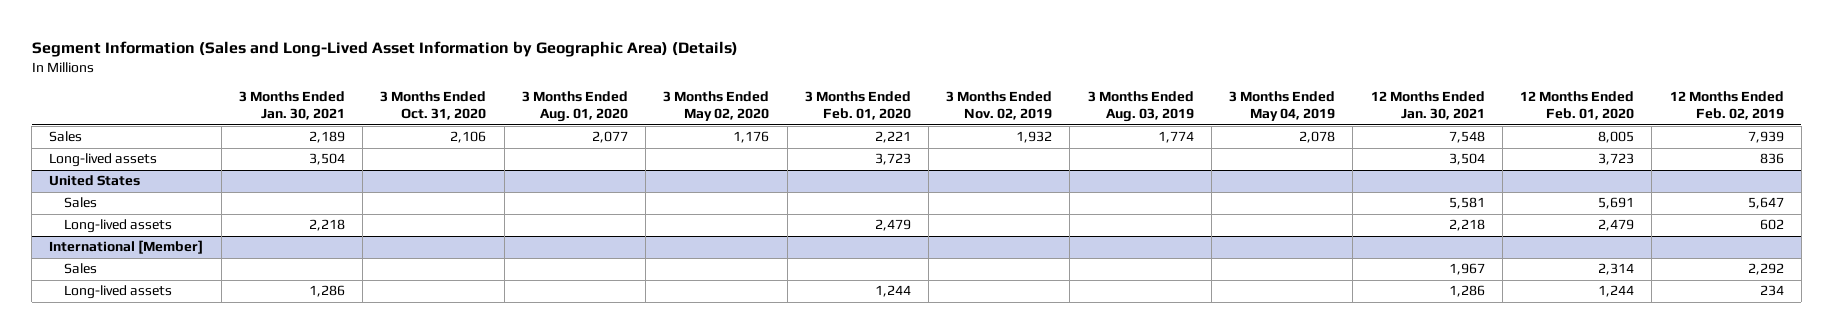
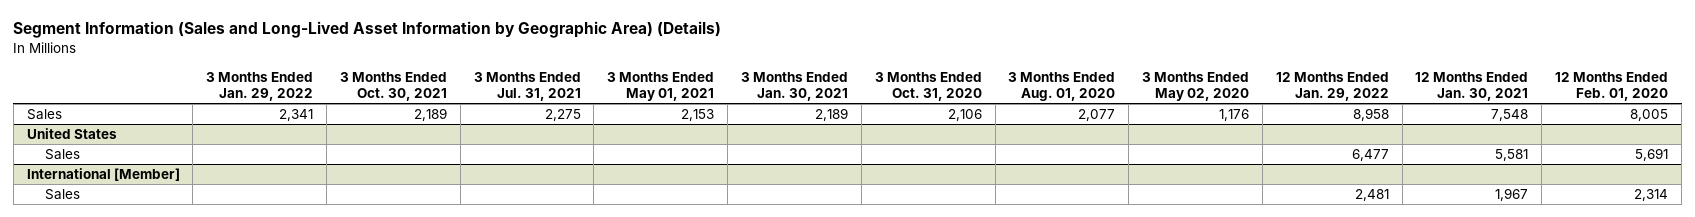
[804,90,911,121] 3 Months Ended Feb. 01, 2020 -> none
[946,90,1053,121] 3 Months Ended Nov. 02, 2019 -> none
[1087,90,1194,123] 3 Months Ended Aug. 03, 2019 -> none
[1229,90,1336,122] 3 Months Ended May 04, 2019 -> none
[1669,90,1784,121] 12 Months Ended Feb. 02, 2019 -> none
none -> [206,71,314,101] 3 Months Ended Jan. 29, 2022
none -> [339,71,447,101] 3 Months Ended Oct. 30, 2021
none -> [473,71,581,101] 3 Months Ended Jul. 31, 2021
none -> [607,71,715,101] 3 Months Ended May 01, 2021
none -> [1275,71,1389,101] 12 Months Ended Jan. 29, 2022
[49,153,158,168] Long-lived assets -> none
[64,219,173,234] Long-lived assets -> none
[64,285,173,300] Long-lived assets -> none

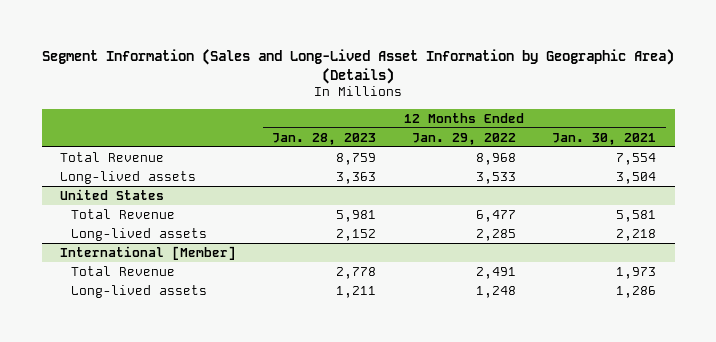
[206,71,314,101] 3 Months Ended Jan. 29, 2022 -> none
[339,71,447,101] 3 Months Ended Oct. 30, 2021 -> none
[473,71,581,101] 3 Months Ended Jul. 31, 2021 -> none
[607,71,715,101] 3 Months Ended May 01, 2021 -> none
[741,71,849,101] 3 Months Ended Jan. 30, 2021 -> none
[874,71,982,101] 3 Months Ended Oct. 31, 2020 -> none
[1008,71,1116,101] 3 Months Ended Aug. 01, 2020 -> none
[1142,71,1250,101] 3 Months Ended May 02, 2020 -> none
[1555,71,1669,101] 12 Months Ended Feb. 01, 2020 -> none
none -> [271,132,376,145] Jan. 28, 2023
[26,109,62,121] Sales -> none
none -> [59,151,164,162] Total Revenue
none -> [59,170,196,184] Long-lived assets
[44,149,80,161] Sales -> [70,208,175,219] Total Revenue
none -> [70,227,207,241] Long-lived assets
[44,189,80,201] Sales -> none
none -> [70,265,175,276] Total Revenue
none -> [70,284,207,298] Long-lived assets

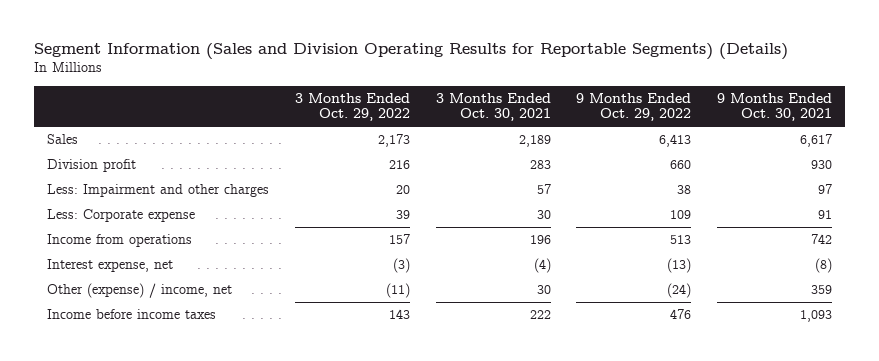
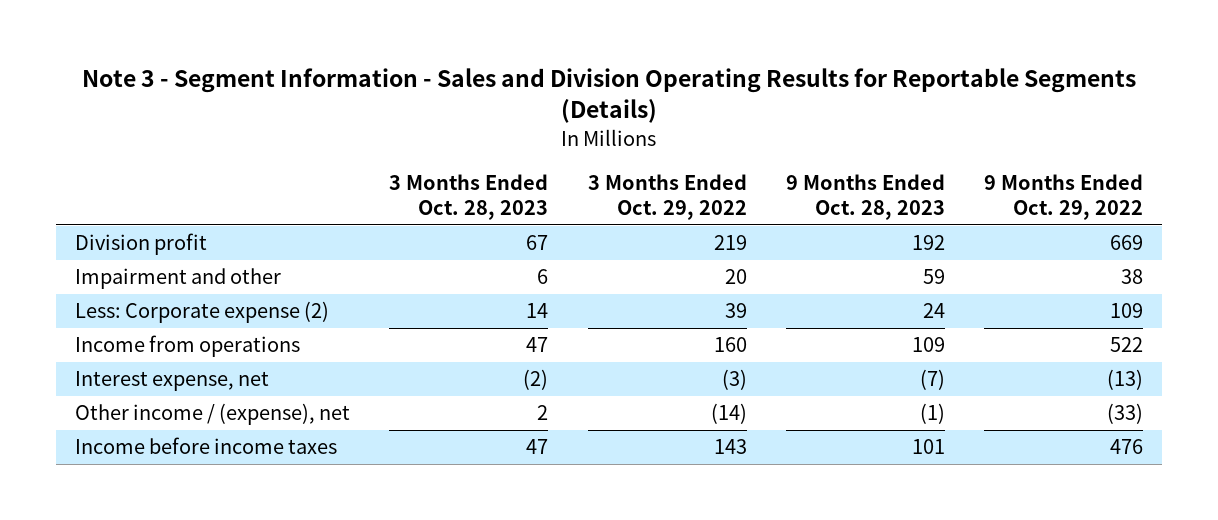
[33,43,788,61] Segment Information (Sales and Division Operating Results for Reportable Segments) (Details) -> [82,68,1137,124] Note 3 - Segment Information - Sales and Division Operating Results for Reportable Segments (Details)
[435,92,551,122] 3 Months Ended Oct. 30, 2021 -> none
[717,92,833,122] 9 Months Ended Oct. 30, 2021 -> none
none -> [389,174,549,221] 3 Months Ended Oct. 28, 2023
none -> [785,174,945,221] 9 Months Ended Oct. 28, 2023
[46,134,78,145] Sales -> none
[388,160,410,170] 216 -> [713,235,747,251] 219
[670,160,692,170] 660 -> [1109,235,1143,251] 669
[46,184,269,198] Less: Impairment and other charges -> [75,268,282,290] Impairment and other
[46,209,195,223] Less: Corporate expense -> [75,301,330,324] Less: Corporate expense (2)
[388,234,410,245] 157 -> [713,337,747,353] 160
[670,235,692,245] 513 -> [1109,337,1143,353] 522
[46,283,232,299] Other (expense) / income, net -> [75,403,351,426] Other income / (expense), net
[385,283,410,299] (11) -> [710,403,747,425] (14)
[667,283,692,299] (24) -> [1106,403,1143,425] (33)

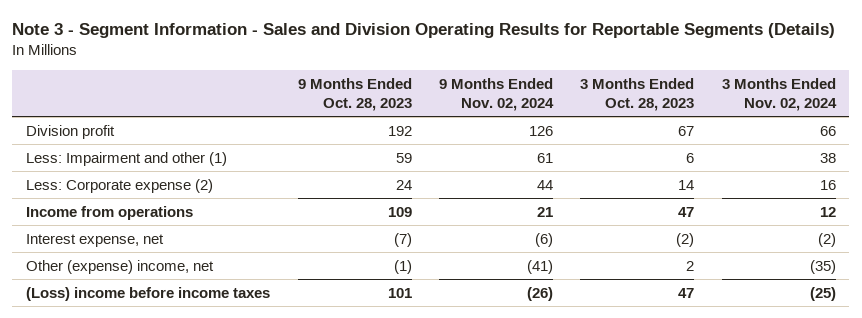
[587,174,747,221] 3 Months Ended Oct. 29, 2022 -> none
[983,174,1143,221] 9 Months Ended Oct. 29, 2022 -> none
none -> [438,77,554,111] 9 Months Ended Nov. 02, 2024
none -> [721,77,837,111] 3 Months Ended Nov. 02, 2024
[75,268,282,290] Impairment and other -> [26,151,228,166] Less: Impairment and other (1)
[75,403,351,426] Other income / (expense), net -> [26,259,215,274] Other (expense) income, net
[75,437,338,455] Income before income taxes -> [26,286,271,301] (Loss) income before income taxes

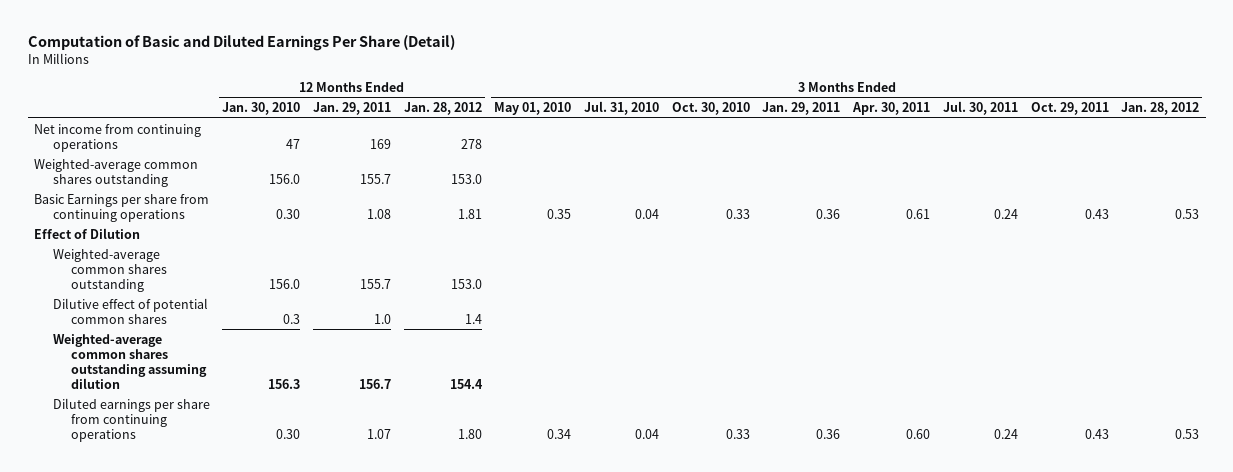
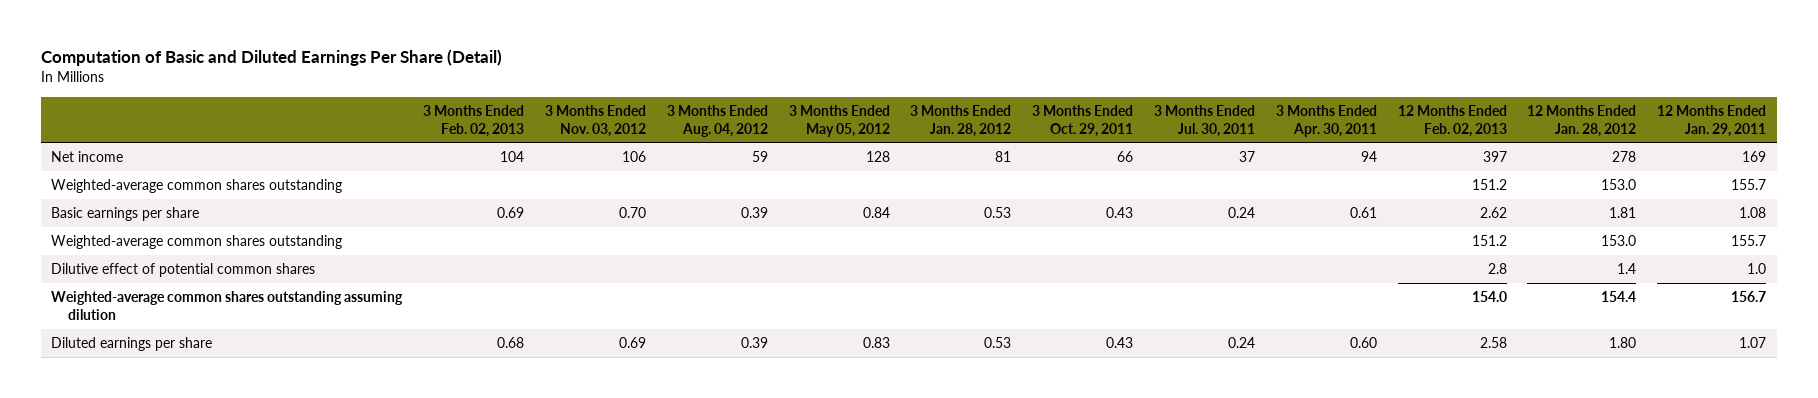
[222,102,301,116] Jan. 30, 2010 -> none
[494,102,572,116] May 01, 2010 -> none
[584,101,660,116] Jul. 31, 2010 -> none
[671,102,750,116] Oct. 30, 2010 -> none
[762,102,841,116] Jan. 29, 2011 -> none
none -> [423,104,525,137] 3 Months Ended Feb. 02, 2013
none -> [545,104,647,137] 3 Months Ended Nov. 03, 2012
none -> [666,104,768,137] 3 Months Ended Aug. 04, 2012
none -> [788,104,890,137] 3 Months Ended May 05, 2012
none -> [1397,104,1507,137] 12 Months Ended Feb. 02, 2013
[34,123,202,152] Net income from continuing operations -> none
none -> [51,151,124,163] Net income
[34,227,141,239] Effect of Dilution -> none
[34,193,210,222] Basic Earnings per share from continuing operations -> [51,207,200,222] Basic earnings per share
[52,397,210,442] Diluted earnings per share from continuing operations -> [51,337,213,352] Diluted earnings per share

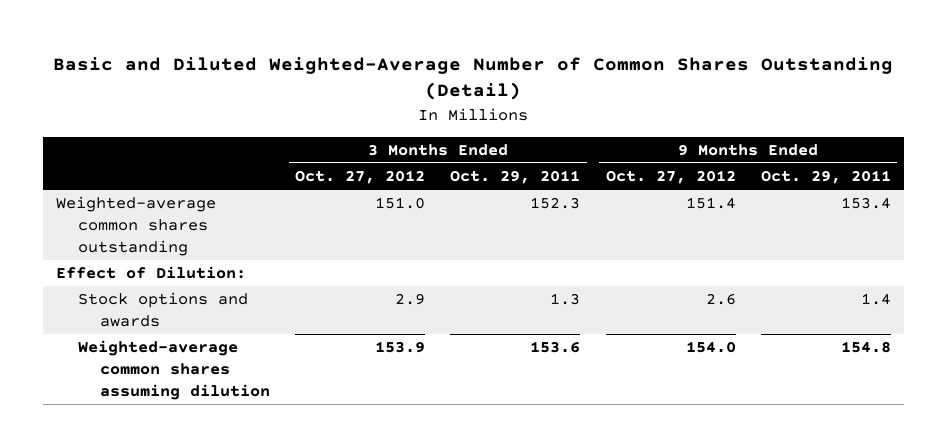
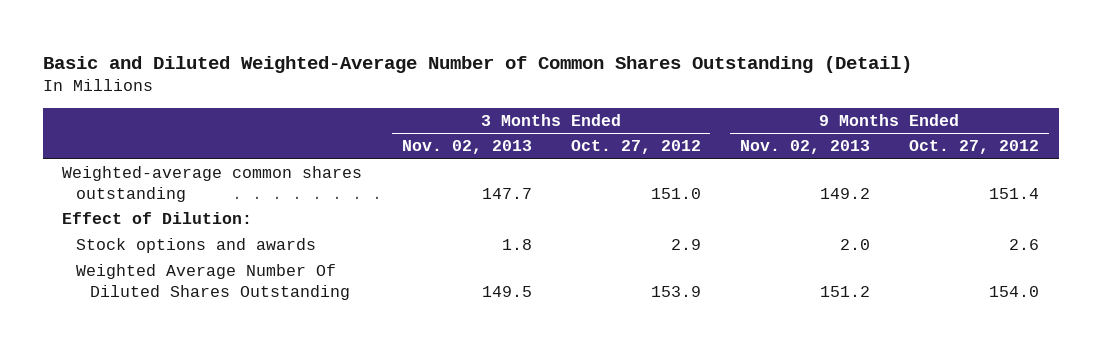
[450,170,581,185] Oct. 29, 2011 -> none
[760,170,891,185] Oct. 29, 2011 -> none
none -> [401,140,532,155] Nov. 02, 2013
none -> [739,140,870,155] Nov. 02, 2013
[77,340,270,400] Weighted-average common shares assuming dilution -> [76,264,350,301] Weighted Average Number Of Diluted Shares Outstanding

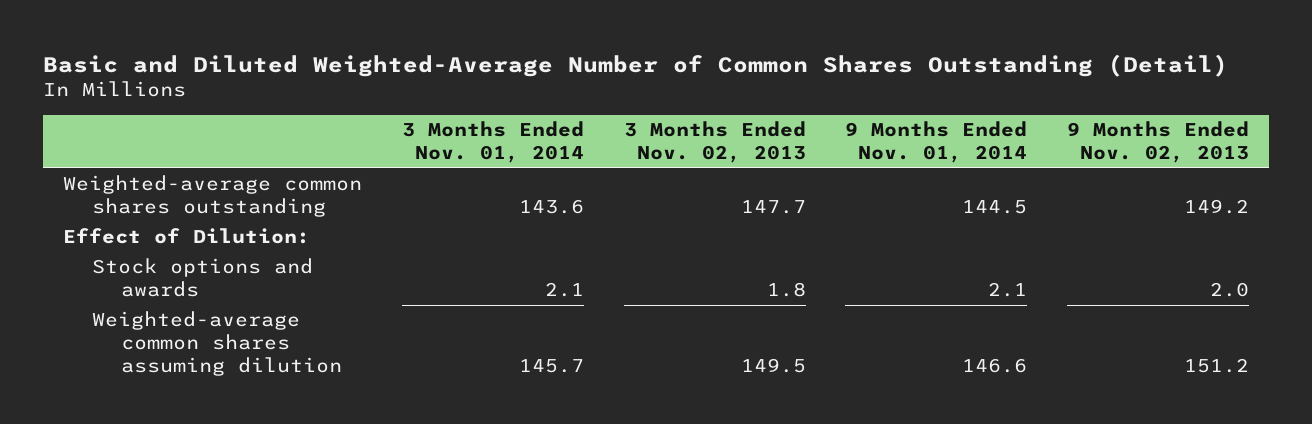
[570,140,701,155] Oct. 27, 2012 -> none
[909,140,1040,155] Oct. 27, 2012 -> none
none -> [401,121,584,164] 3 Months Ended Nov. 01, 2014
none -> [845,121,1028,164] 9 Months Ended Nov. 01, 2014
[76,264,350,301] Weighted Average Number Of Diluted Shares Outstanding -> [91,311,342,377] Weighted-average common shares assuming dilution

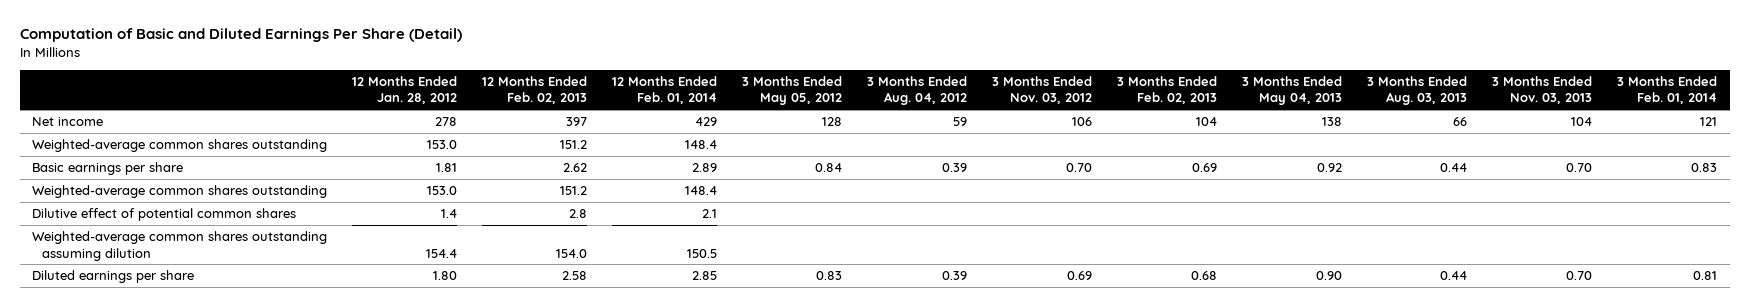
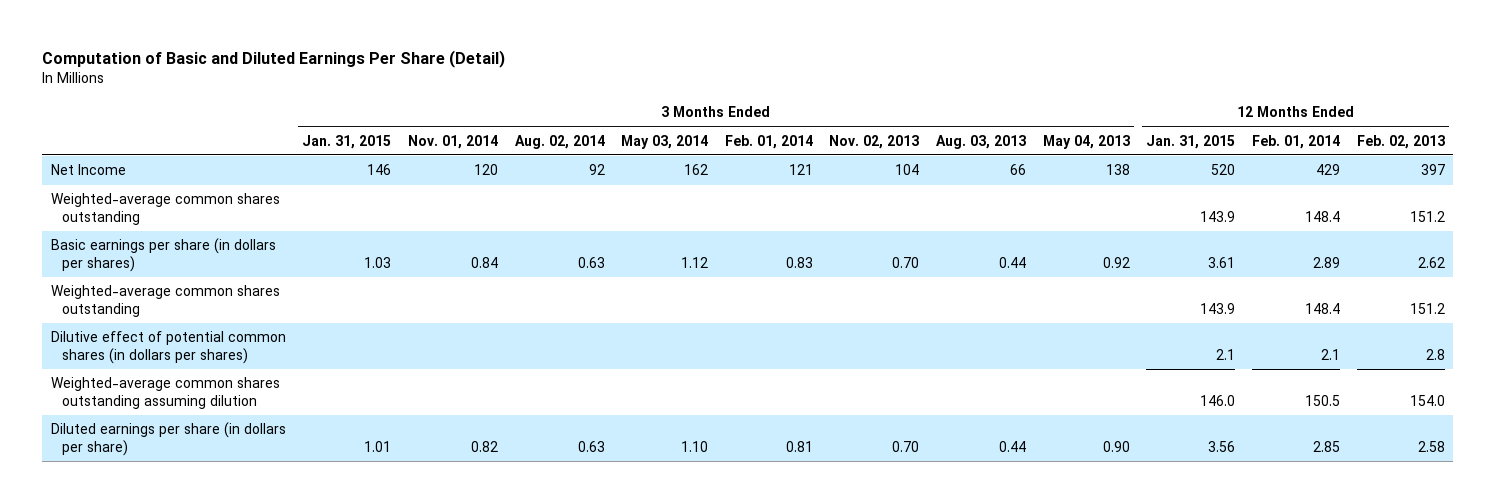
[352,75,458,105] 12 Months Ended Jan. 28, 2012 -> none
[742,75,843,106] 3 Months Ended May 05, 2012 -> none
[867,75,968,106] 3 Months Ended Aug. 04, 2012 -> none
[992,75,1093,105] 3 Months Ended Nov. 03, 2012 -> none
[1117,75,1218,105] 3 Months Ended Feb. 02, 2013 -> none
[1492,75,1593,105] 3 Months Ended Nov. 03, 2013 -> none
none -> [302,134,392,149] Jan. 31, 2015
none -> [407,134,498,149] Nov. 01, 2014
none -> [514,134,605,149] Aug. 02, 2014
none -> [621,134,709,149] May 03, 2014
none -> [829,134,920,149] Nov. 02, 2013
none -> [1146,134,1236,149] Jan. 31, 2015
[32,117,104,127] Net income -> [50,164,126,176] Net Income
[32,162,184,176] Basic earnings per share -> [50,238,276,272] Basic earnings per share (in dollars per shares)
[32,208,297,222] Dilutive effect of potential common shares -> [50,331,286,364] Dilutive effect of potential common shares (in dollars per shares)
[32,270,195,284] Diluted earnings per share -> [50,422,286,456] Diluted earnings per share (in dollars per share)

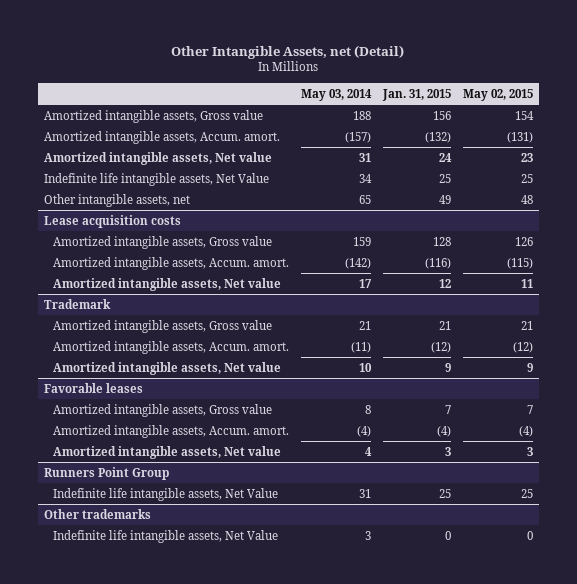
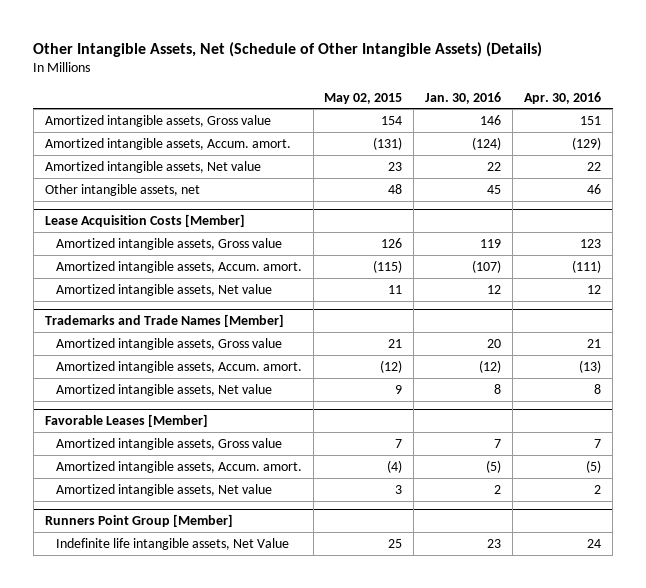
[171,44,405,59] Other Intangible Assets, net (Detail) -> [33,42,543,58] Other Intangible Assets, Net (Schedule of Other Intangible Assets) (Details)
[301,88,373,101] May 03, 2014 -> none
[382,88,452,101] Jan. 31, 2015 -> none
none -> [425,91,502,104] Jan. 30, 2016
none -> [524,91,602,104] Apr. 30, 2016
[43,172,269,186] Indefinite life intangible assets, Net Value -> none
[43,214,181,228] Lease acquisition costs -> [44,214,245,228] Lease Acquisition Costs [Member]
[43,298,111,309] Trademark -> none
none -> [44,314,284,328] Trademarks and Trade Names [Member]
[43,382,143,393] Favorable leases -> [44,414,208,428] Favorable Leases [Member]
[43,466,169,480] Runners Point Group -> [44,514,233,528] Runners Point Group [Member]
[43,508,151,519] Other trademarks -> none
[53,529,279,543] Indefinite life intangible assets, Net Value -> none

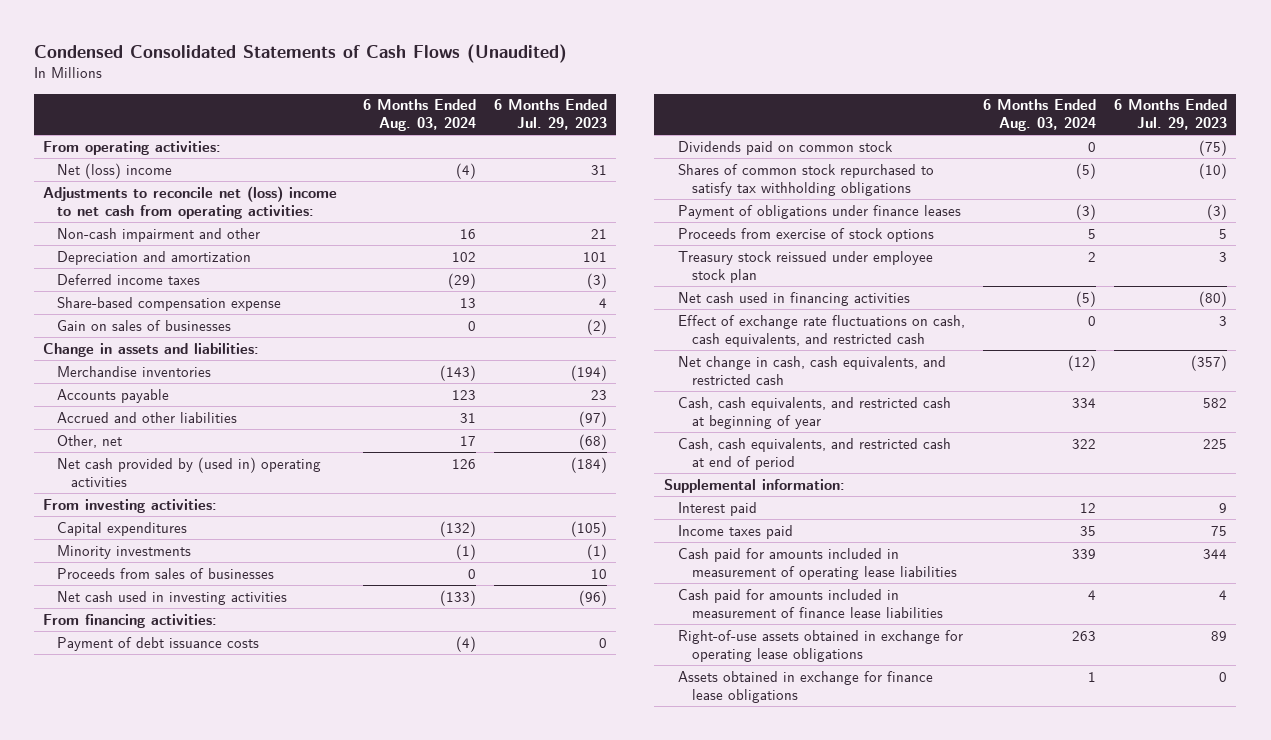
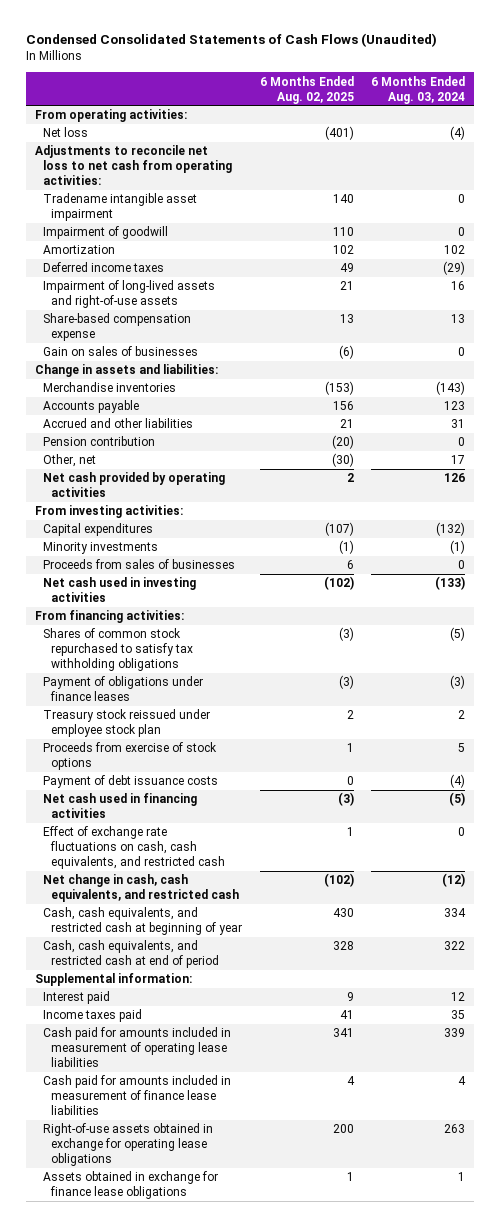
[494,99,608,131] 6 Months Ended Jul. 29, 2023 -> none
none -> [259,75,354,104] 6 Months Ended Aug. 02, 2025
[57,227,261,242] Non-cash impairment and other -> none
[57,162,173,179] Net (loss) income -> [43,127,89,138] Net loss
[43,185,338,219] Adjustments to reconcile net (loss) income to net cash from operating activities: -> [34,145,233,186] Adjustments to reconcile net loss to net cash from operating activities:
none -> [43,193,198,222] Tradename intangible asset impairment
none -> [43,226,169,240] Impairment of goodwill
[57,250,252,265] Depreciation and amortization -> [43,245,116,255] Amortization
none -> [43,280,216,309] Impairment of long-lived assets and right-of-use assets
none -> [43,436,156,447] Pension contribution
[57,456,322,487] Net cash provided by (used in) operating activities -> [43,472,226,498] Net cash provided by operating activities
[677,140,893,155] Dividends paid on common stock -> none
[677,227,934,242] Proceeds from exercise of stock options -> [43,742,218,771] Proceeds from exercise of stock options
[57,636,260,651] Payment of debt issuance costs -> [43,775,219,789] Payment of debt issuance costs

